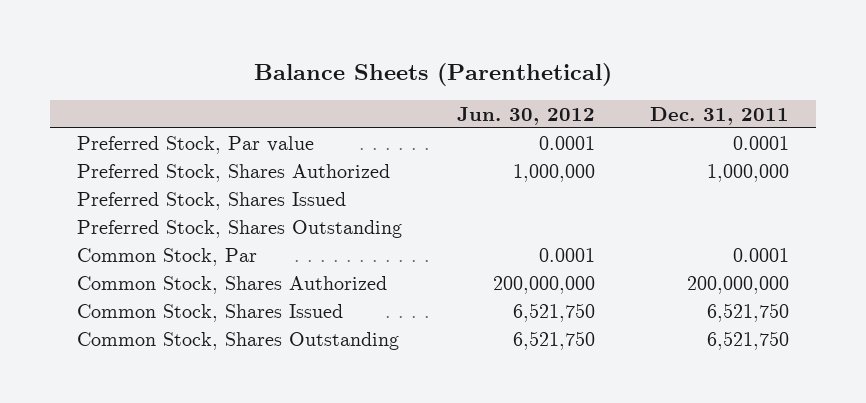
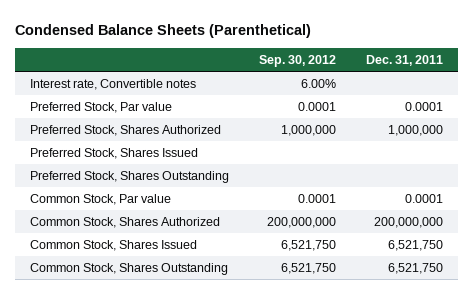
[254,63,613,87] Balance Sheets (Parenthetical) -> [15,24,312,39] Condensed Balance Sheets (Parenthetical)
[457,106,596,125] Jun. 30, 2012 -> none
none -> [259,54,337,67] Sep. 30, 2012
none -> [30,79,197,91] Interest rate, Convertible notes
[77,247,258,266] Common Stock, Par -> [30,194,172,206] Common Stock, Par value

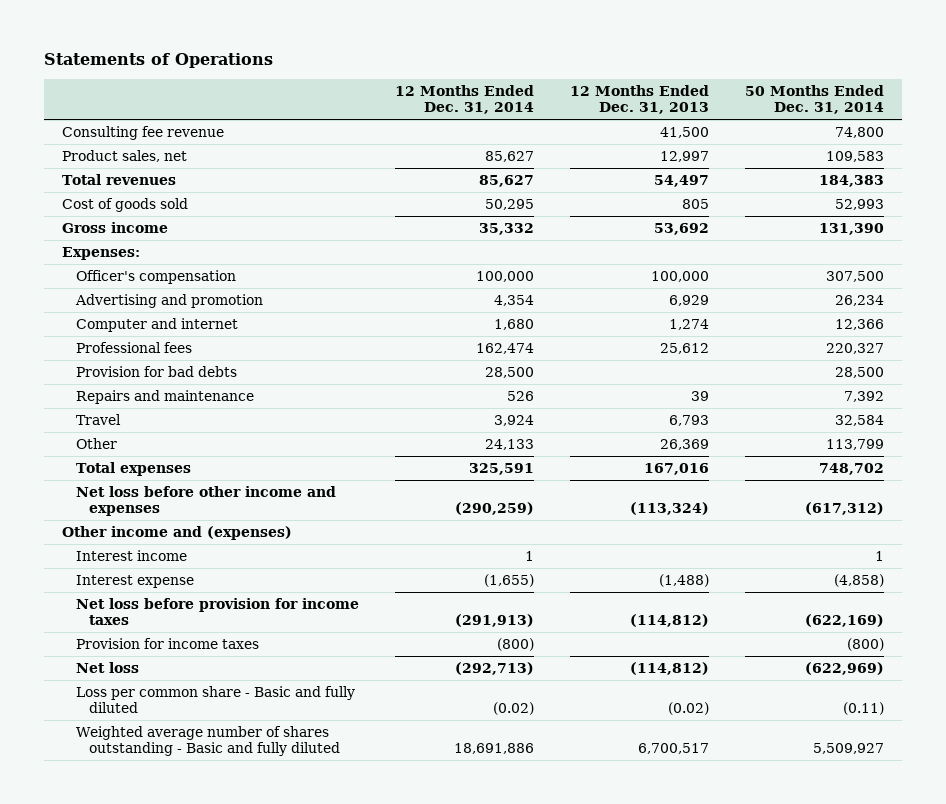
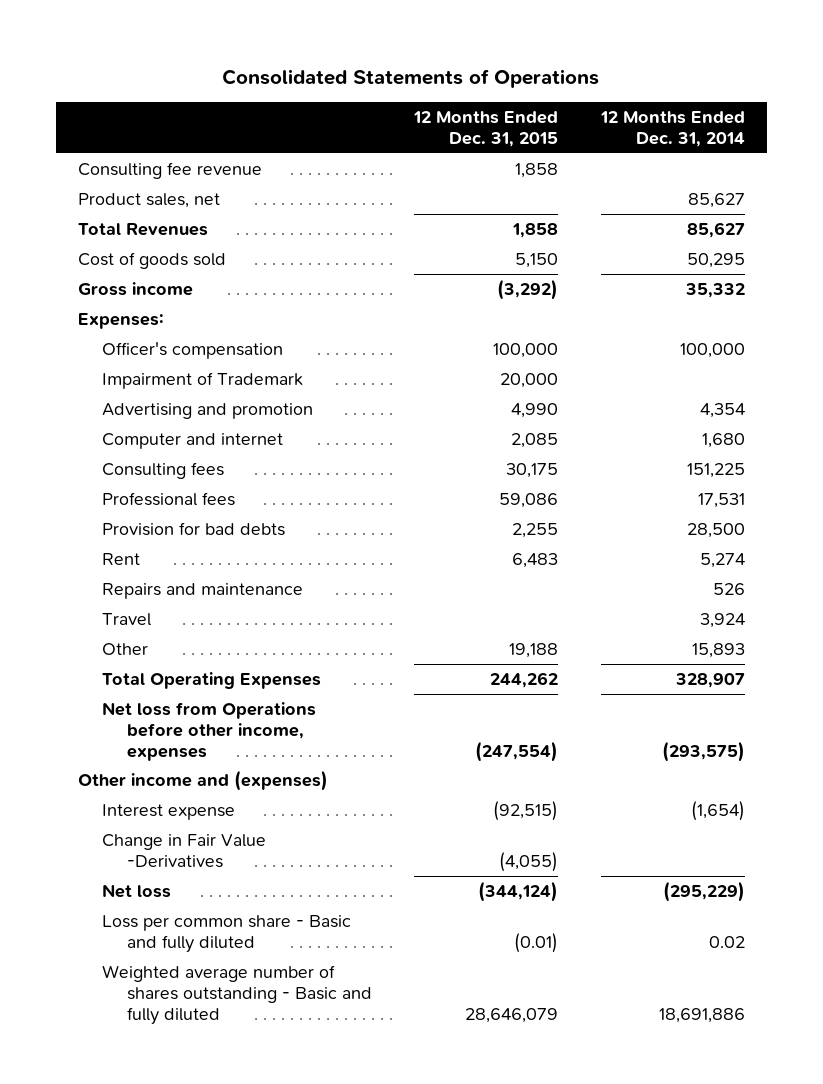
[44,53,274,69] Statements of Operations -> [222,69,600,89] Consolidated Statements of Operations
[570,84,710,115] 12 Months Ended Dec. 31, 2013 -> none
[745,84,885,115] 50 Months Ended Dec. 31, 2014 -> none
none -> [413,111,559,148] 12 Months Ended Dec. 31, 2015
[62,174,177,186] Total revenues -> [77,222,208,236] Total Revenues
none -> [102,371,304,389] Impairment of Trademark
none -> [102,461,225,479] Consulting fees
[475,343,534,355] 162,474 -> [698,492,746,508] 17,531
none -> [102,552,141,565] Rent
[484,439,534,451] 24,133 -> [692,642,746,658] 15,893
[75,462,191,477] Total expenses -> [102,671,322,689] Total Operating Expenses
[468,463,534,476] 325,591 -> [675,672,746,688] 328,907
[75,486,336,517] Net loss before other income and expenses -> [102,701,317,761] Net loss from Operations before other income, expenses
[454,502,534,516] (290,259) -> [662,740,746,762] (293,575)
[75,550,187,562] Interest income -> none
[75,598,359,626] Net loss before provision for income taxes -> none
[75,638,259,650] Provision for income taxes -> none
[483,574,534,588] (1,655) -> [691,800,746,821] (1,654)
none -> [102,833,267,868] Change in Fair Value -Derivatives
[454,662,534,676] (292,713) -> [663,880,746,902] (295,229)
[492,702,534,716] (0.02) -> [709,935,746,948] 0.02

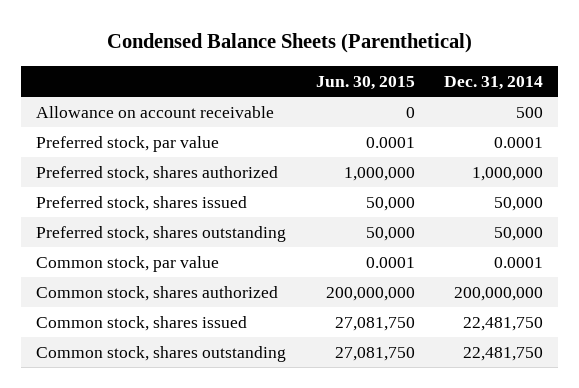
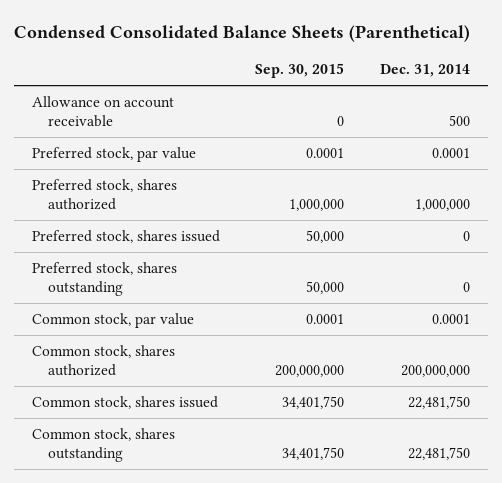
[106,33,472,54] Condensed Balance Sheets (Parenthetical) -> [13,25,470,43] Condensed Consolidated Balance Sheets (Parenthetical)
[315,75,415,90] Jun. 30, 2015 -> none
none -> [255,63,345,79] Sep. 30, 2015
[494,196,544,211] 50,000 -> [463,230,471,241] 0
[494,226,544,241] 50,000 -> [463,282,471,293] 0

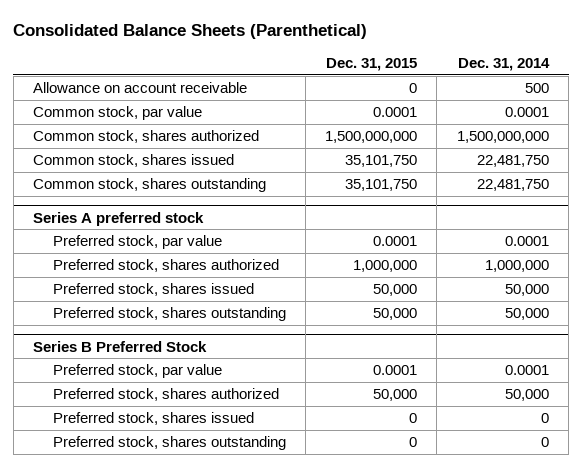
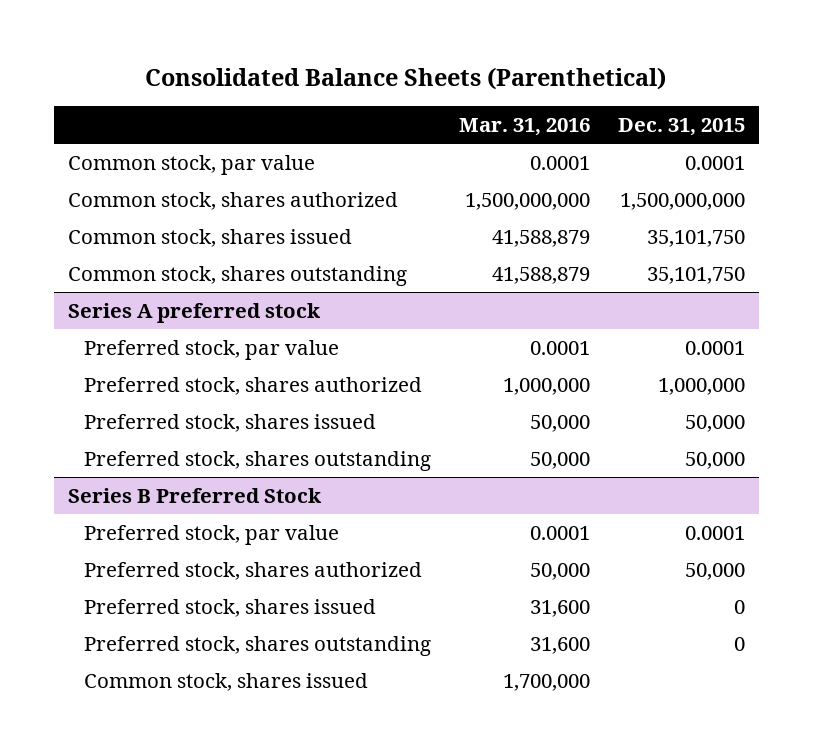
[457,58,550,72] Dec. 31, 2014 -> none
none -> [458,117,590,136] Mar. 31, 2016
[33,81,248,93] Allowance on account receivable -> none
none -> [83,673,368,692] Common stock, shares issued

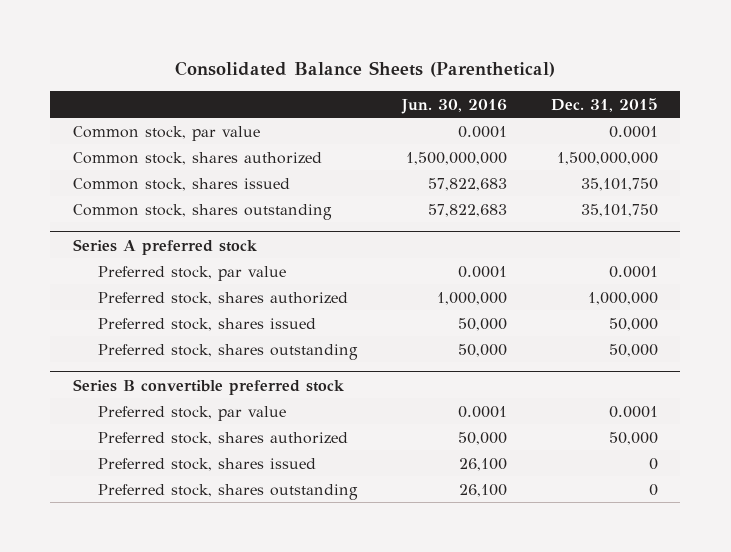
[458,117,590,136] Mar. 31, 2016 -> none
none -> [400,98,507,114] Jun. 30, 2016
[67,488,322,504] Series B Preferred Stock -> [72,378,344,395] Series B convertible preferred stock
[83,673,368,692] Common stock, shares issued -> none

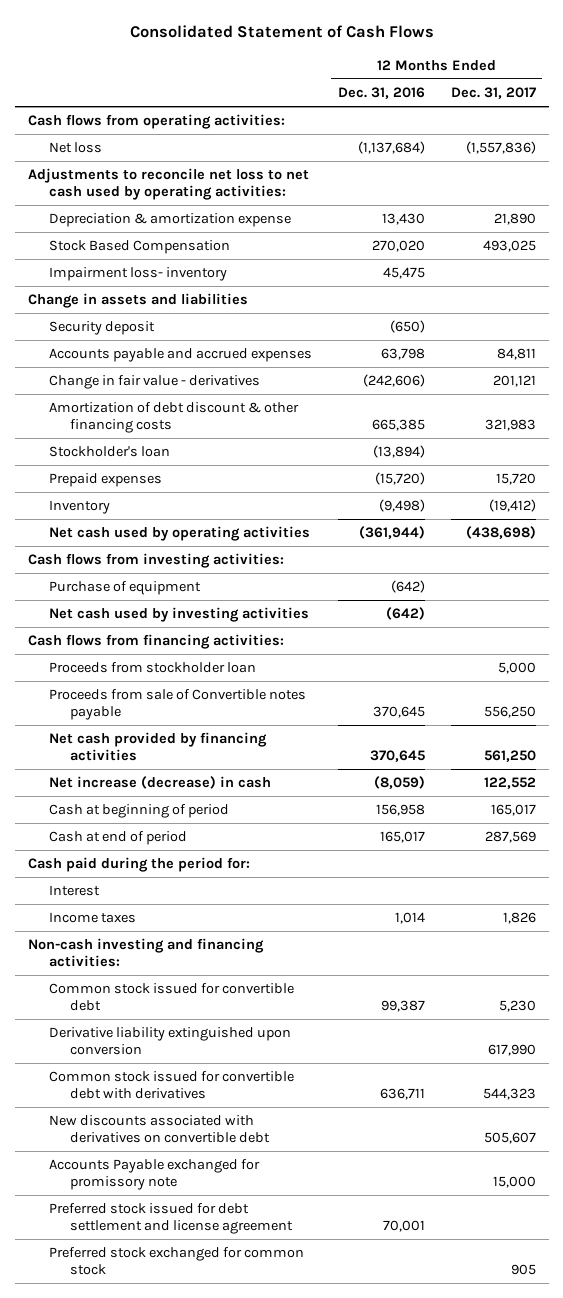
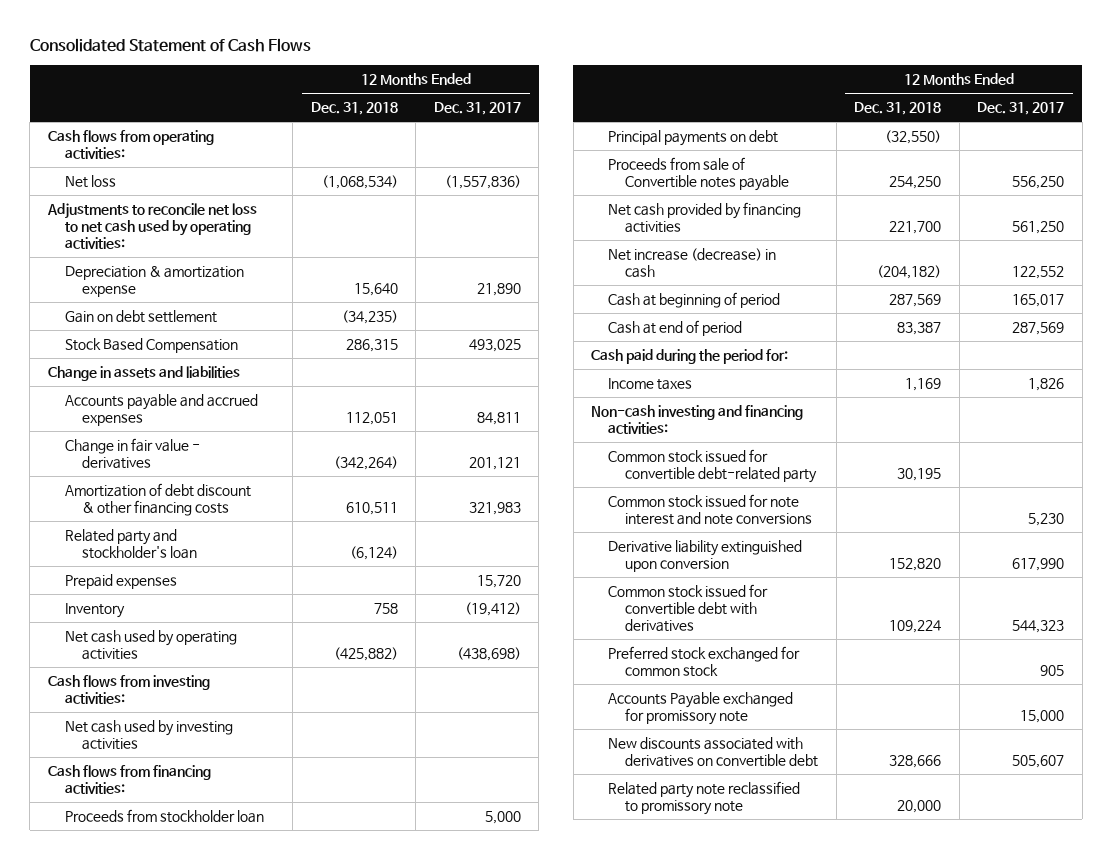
[337,86,425,99] Dec. 31, 2016 -> none
none -> [310,102,398,116] Dec. 31, 2018
none -> [64,310,217,324] Gain on debt settlement
[48,267,227,282] Impairment loss- inventory -> none
[48,321,155,336] Security deposit -> none
[48,446,170,458] Stockholder's loan -> [64,529,197,560] Related party and stockholder's loan
[48,581,201,596] Purchase of equipment -> none
none -> [608,130,779,147] Principal payments on debt
[48,885,100,897] Interest -> none
none -> [608,449,818,484] Common stock issued for convertible debt-related party
[48,983,294,1011] Common stock issued for convertible debt -> [608,494,813,526] Common stock issued for note interest and note conversions
[48,1203,293,1234] Preferred stock issued for debt settlement and license agreement -> none
[48,1159,260,1190] Accounts Payable exchanged for promissory note -> [608,692,794,726] Accounts Payable exchanged for promissory note
[48,1115,270,1143] New discounts associated with derivatives on convertible debt -> [608,737,819,768] New discounts associated with derivatives on convertible debt
none -> [608,781,801,816] Related party note reclassified to promissory note

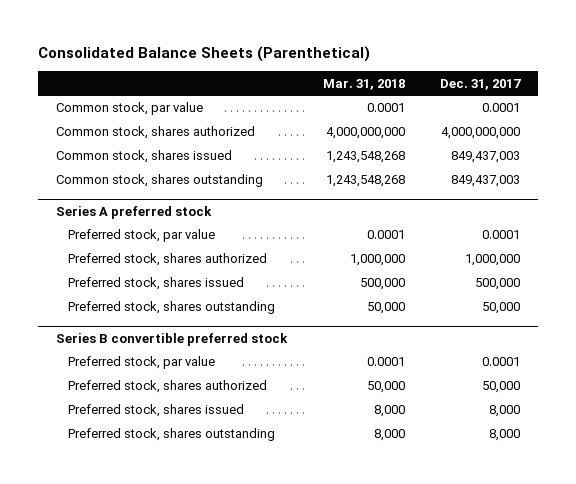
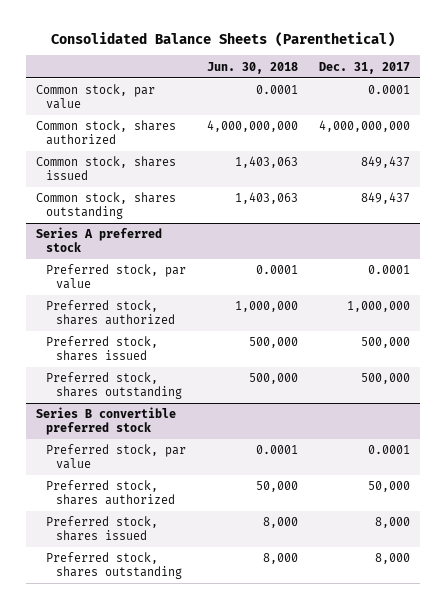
[322,78,405,90] Mar. 31, 2018 -> none
none -> [207,61,299,74] Jun. 30, 2018
[451,151,521,164] 849,437,003 -> [361,156,411,169] 849,437
[451,175,521,188] 849,437,003 -> [361,192,411,205] 849,437
[482,302,521,315] 50,000 -> [361,373,411,385] 500,000

